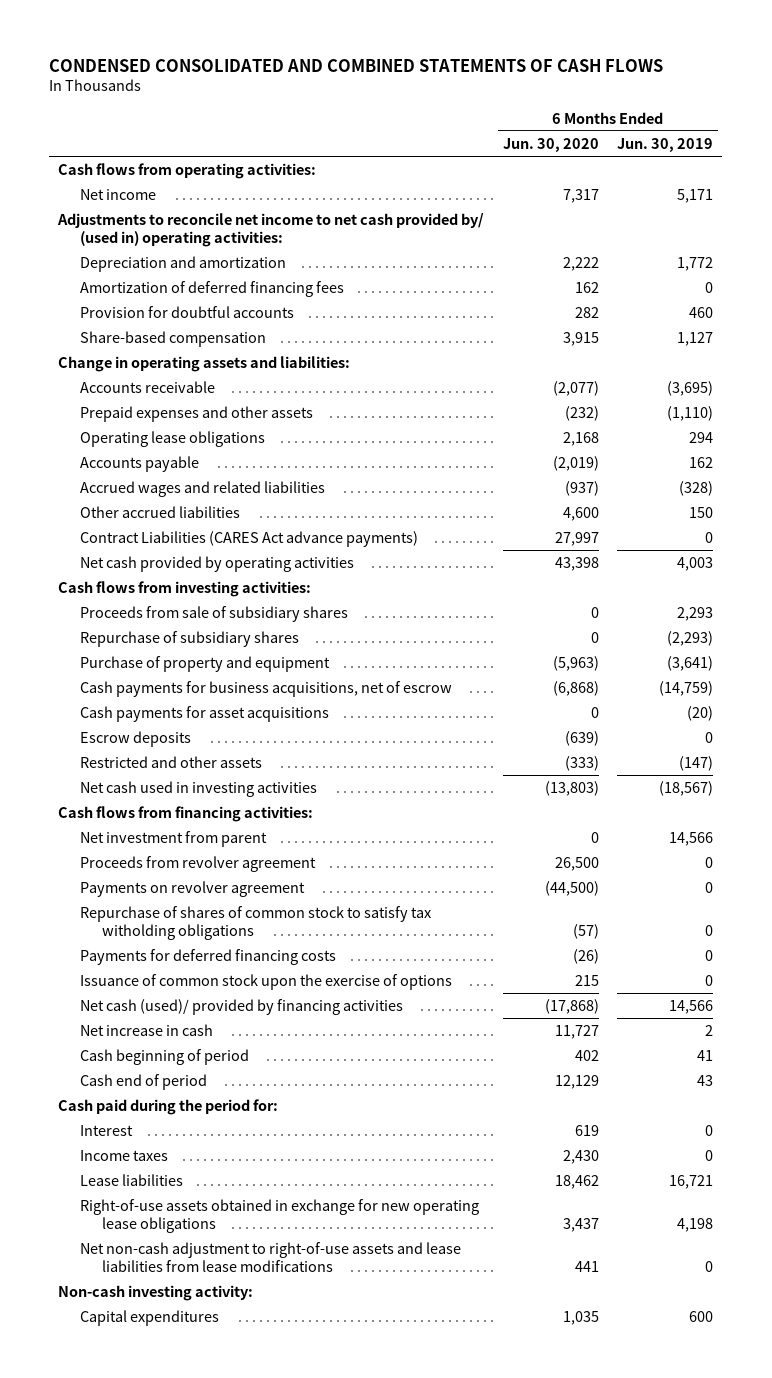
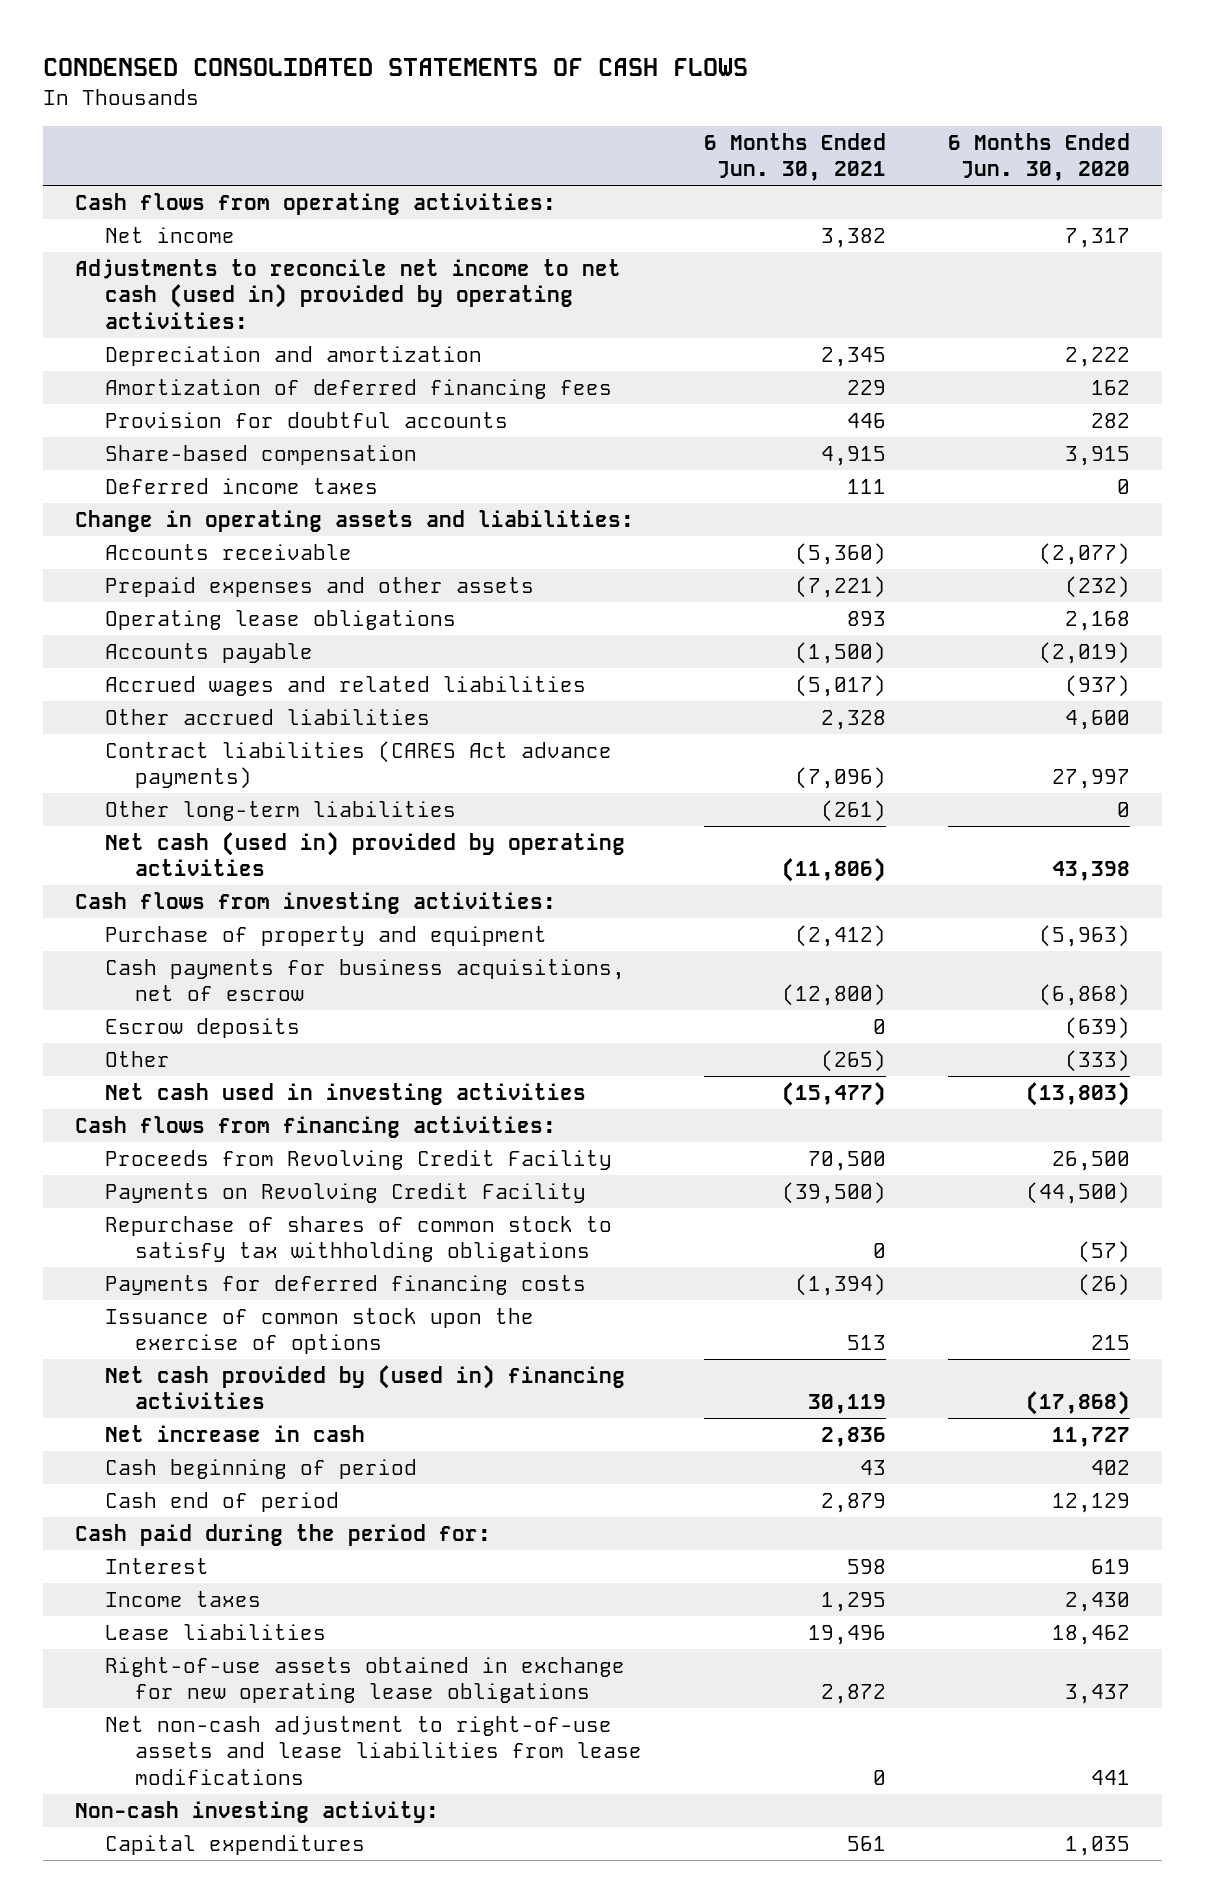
[49,58,664,72] CONDENSED CONSOLIDATED AND COMBINED STATEMENTS OF CASH FLOWS -> [43,58,749,77] CONDENSED CONSOLIDATED STATEMENTS OF CASH FLOWS
[617,137,714,152] Jun. 30, 2019 -> none
none -> [704,133,887,182] 6 Months Ended Jun. 30, 2021
[57,212,485,248] Adjustments to reconcile net income to net cash provided by/ (used in) operating activities: -> [74,258,621,329] Adjustments to reconcile net income to net cash (used in) provided by operating activities:
none -> [104,477,378,494] Deferred income taxes
[80,530,419,547] Contract Liabilities (CARES Act advance payments) -> [104,740,612,790] Contract liabilities (CARES Act advance payments)
none -> [104,800,456,821] Other long-term liabilities
[80,555,355,572] Net cash provided by operating activities -> [104,831,625,877] Net cash (used in) provided by operating activities
[80,605,349,622] Proceeds from sale of subsidiary shares -> none
[80,630,300,647] Repurchase of subsidiary shares -> none
[80,705,330,722] Cash payments for asset acquisitions -> none
[80,755,263,768] Restricted and other assets -> [104,1050,170,1067] Other
[80,830,268,847] Net investment from parent -> none
[80,855,317,872] Proceeds from revolver agreement -> [104,1149,612,1170] Proceeds from Revolving Credit Facility
[80,880,306,897] Payments on revolver agreement -> [104,1182,586,1203] Payments on Revolving Credit Facility
[80,905,432,941] Repurchase of shares of common stock to satisfy tax witholding obligations -> [104,1215,612,1263] Repurchase of shares of common stock to satisfy tax withholding obligations
[80,998,404,1015] Net cash (used)/ provided by financing activities -> [104,1364,625,1410] Net cash provided by (used in) financing activities

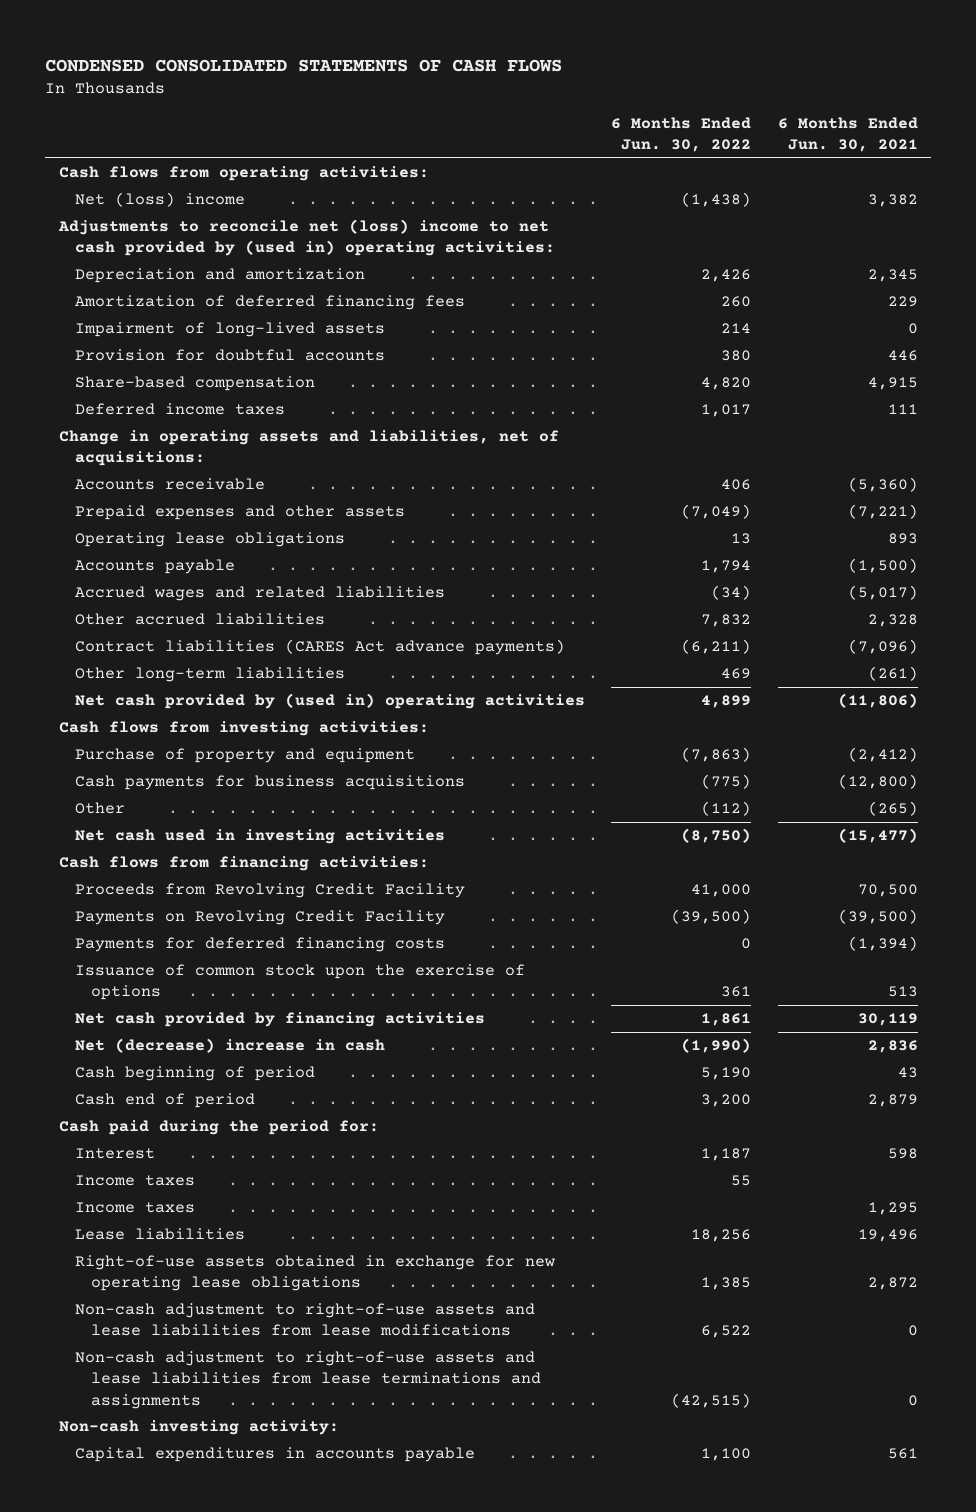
[948,133,1131,182] 6 Months Ended Jun. 30, 2020 -> none
none -> [611,116,752,153] 6 Months Ended Jun. 30, 2022
[104,226,235,243] Net income -> [74,192,245,208] Net (loss) income
[74,258,621,329] Adjustments to reconcile net income to net cash (used in) provided by operating activities: -> [57,219,555,257] Adjustments to reconcile net (loss) income to net cash provided by (used in) operating activities:
none -> [74,322,385,338] Impairment of long-lived assets
[74,509,634,532] Change in operating assets and liabilities: -> [58,430,559,467] Change in operating assets and liabilities, net of acquisitions:
[104,831,625,877] Net cash (used in) provided by operating activities -> [74,693,585,710] Net cash provided by (used in) operating activities
[104,1017,300,1038] Escrow deposits -> none
[104,958,625,1002] Cash payments for business acquisitions, net of escrow -> [74,775,465,791] Cash payments for business acquisitions
[104,1215,612,1263] Repurchase of shares of common stock to satisfy tax withholding obligations -> none
[104,1364,625,1410] Net cash provided by (used in) financing activities -> [74,1012,485,1028] Net cash provided by financing activities
[104,1424,365,1442] Net increase in cash -> [74,1038,385,1054] Net (decrease) increase in cash
none -> [74,1175,195,1187] Income taxes
none -> [74,1303,535,1337] Non-cash adjustment to right-of-use assets and lease liabilities from lease modifications
[104,1715,642,1785] Net non-cash adjustment to right-of-use assets and lease liabilities from lease modifications -> [74,1351,541,1409] Non-cash adjustment to right-of-use assets and lease liabilities from lease terminations and assignments
[104,1834,365,1855] Capital expenditures -> [74,1447,475,1463] Capital expenditures in accounts payable

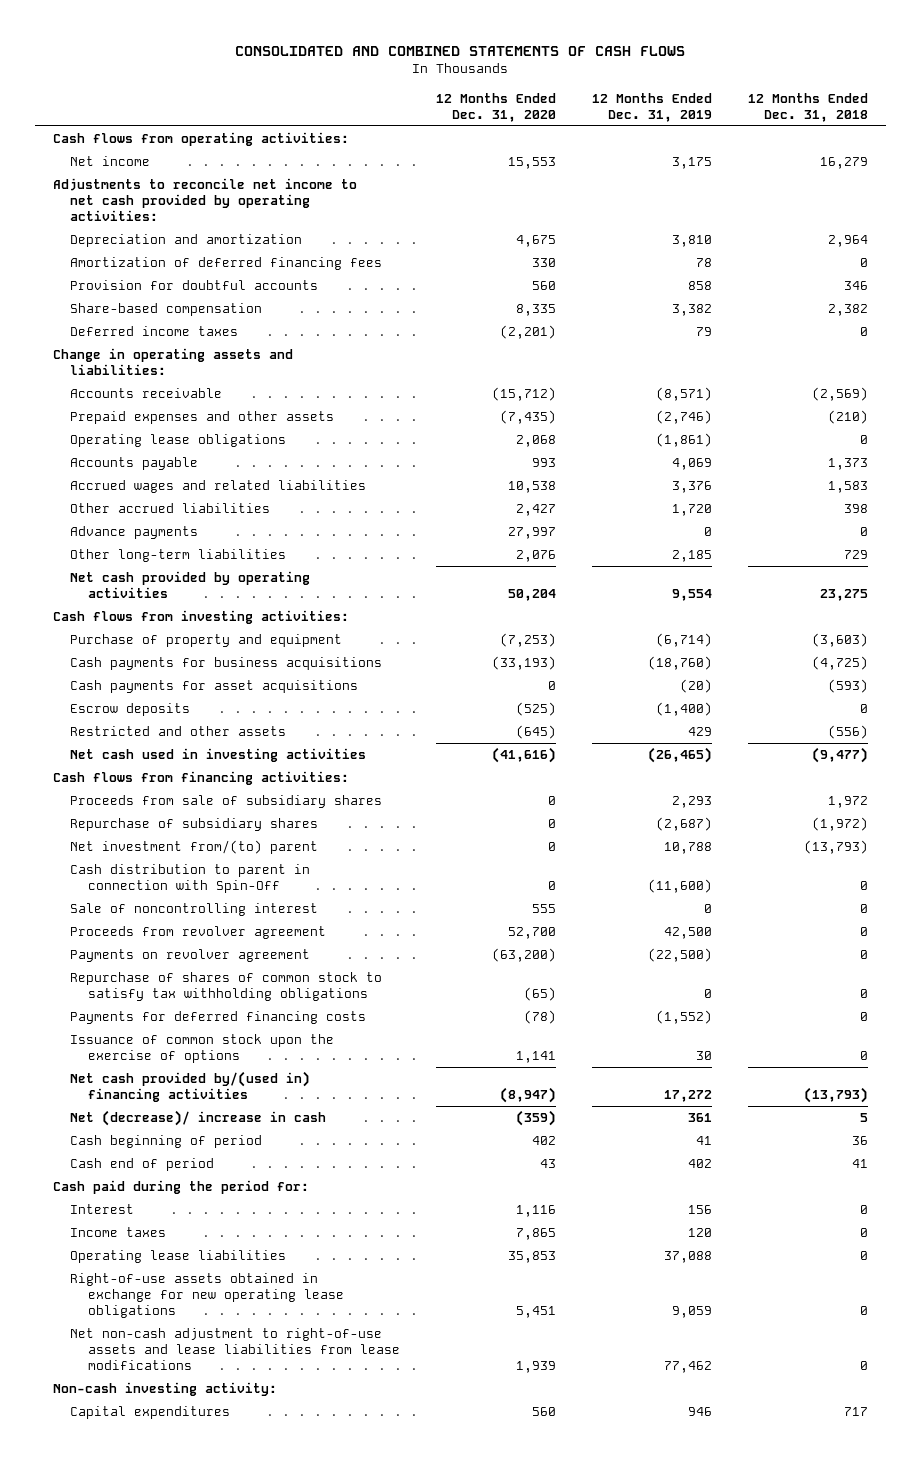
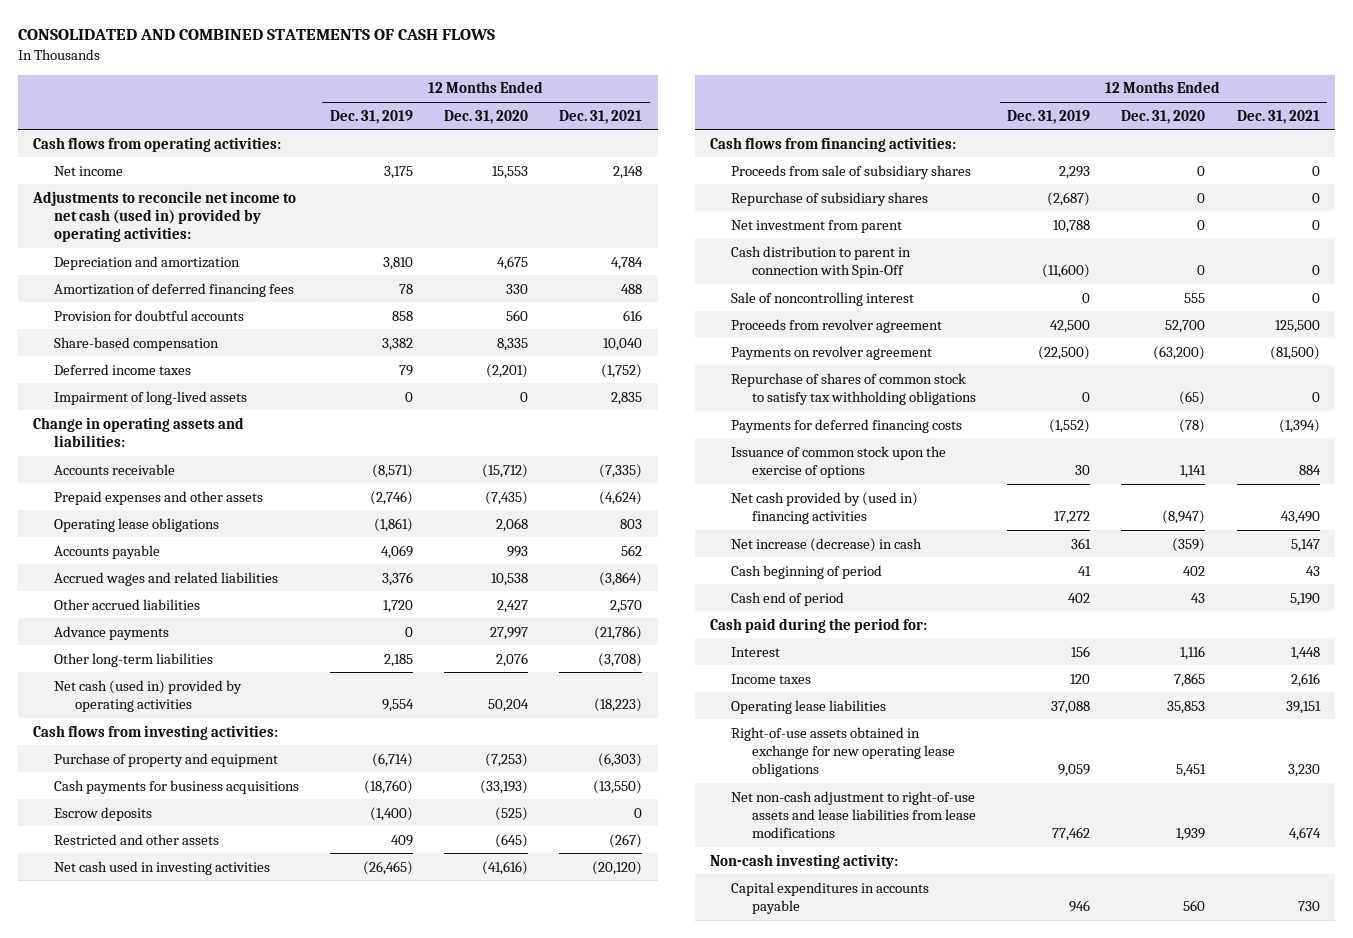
[747,92,868,122] 12 Months Ended Dec. 31, 2018 -> none
none -> [559,109,643,124] Dec. 31, 2021
[53,178,358,222] Adjustments to reconcile net income to net cash provided by operating activities: -> [32,190,297,243] Adjustments to reconcile net income to net cash (used in) provided by operating activities:
none -> [54,390,248,405] Impairment of long-lived assets
[70,571,311,599] Net cash provided by operating activities -> [54,679,243,712] Net cash (used in) provided by operating activities
[70,680,359,694] Cash payments for asset acquisitions -> none
[687,727,712,737] 429 -> [391,834,414,846] 409
[70,840,319,855] Net investment from/(to) parent -> [731,219,903,233] Net investment from parent
[70,1071,311,1103] Net cash provided by/(used in) financing activities -> [731,491,919,524] Net cash provided by (used in) financing activities
[70,1110,327,1127] Net (decrease)/ increase in cash -> [731,537,923,552] Net increase (decrease) in cash
[70,1406,231,1420] Capital expenditures -> [731,881,930,914] Capital expenditures in accounts payable

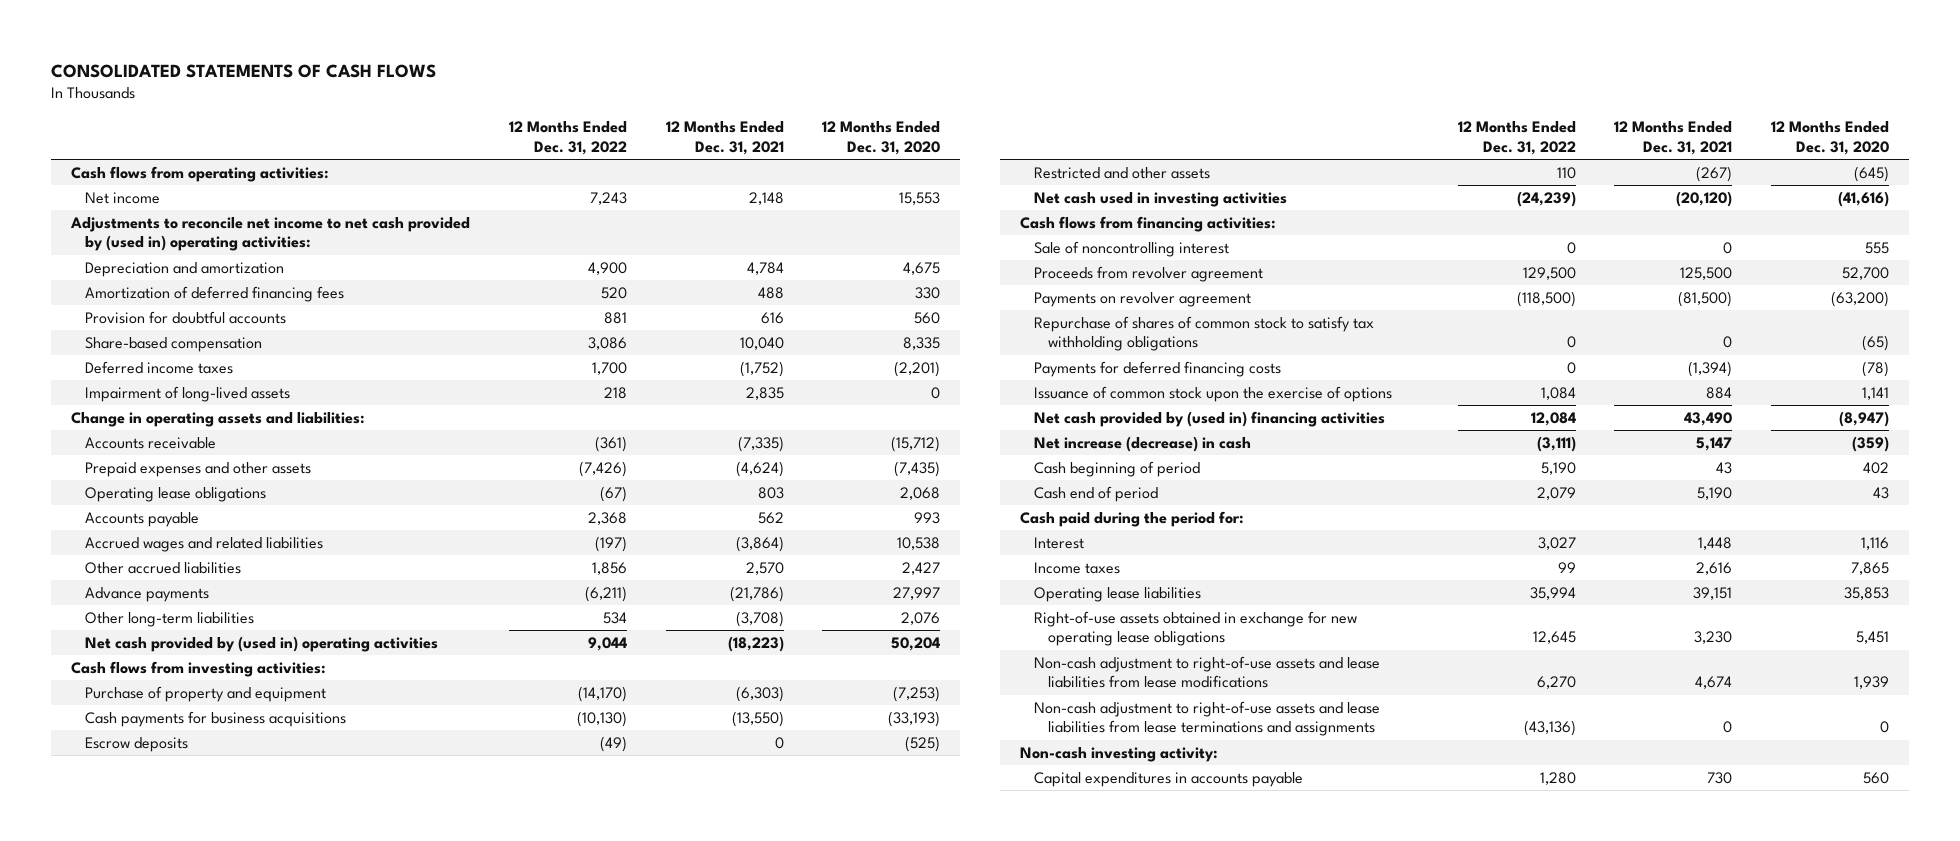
[17,29,495,41] CONSOLIDATED AND COMBINED STATEMENTS OF CASH FLOWS -> [51,63,437,78] CONSOLIDATED STATEMENTS OF CASH FLOWS
[330,109,414,124] Dec. 31, 2019 -> none
none -> [508,121,627,155] 12 Months Ended Dec. 31, 2022
[32,190,297,243] Adjustments to reconcile net income to net cash (used in) provided by operating activities: -> [69,216,470,252] Adjustments to reconcile net income to net cash provided by (used in) operating activities:
[54,679,243,712] Net cash (used in) provided by operating activities -> [85,635,439,652] Net cash provided by (used in) operating activities
[731,164,972,179] Proceeds from sale of subsidiary shares -> none
[731,191,929,206] Repurchase of subsidiary shares -> none
[731,219,903,233] Net investment from parent -> none
[731,245,912,278] Cash distribution to parent in connection with Spin-Off -> none
none -> [1033,655,1380,689] Non-cash adjustment to right-of-use assets and lease liabilities from lease modifications
[731,790,977,839] Net non-cash adjustment to right-of-use assets and lease liabilities from lease modifications -> [1033,700,1380,737] Non-cash adjustment to right-of-use assets and lease liabilities from lease terminations and assignments
[1176,828,1206,842] 1,939 -> [1880,721,1890,734] 0
[1288,827,1321,842] 4,674 -> [1723,721,1733,734] 0

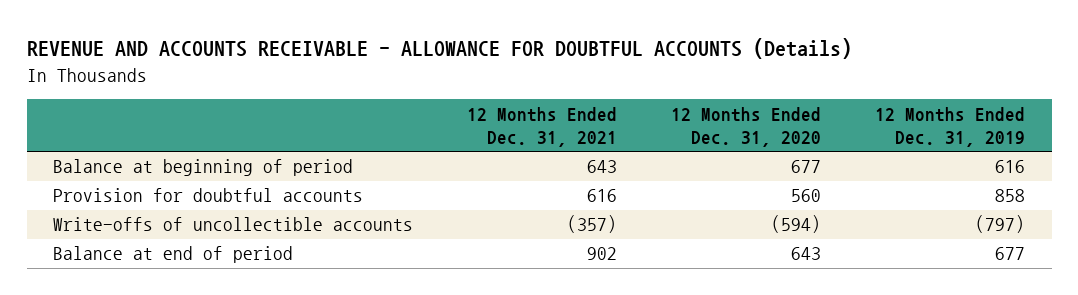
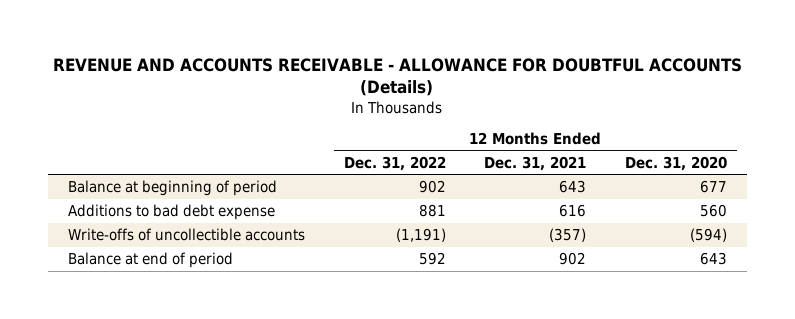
[874,106,1025,147] 12 Months Ended Dec. 31, 2019 -> none
none -> [343,155,446,171] Dec. 31, 2022
[53,188,364,203] Provision for doubtful accounts -> [67,204,275,221] Additions to bad debt expense

